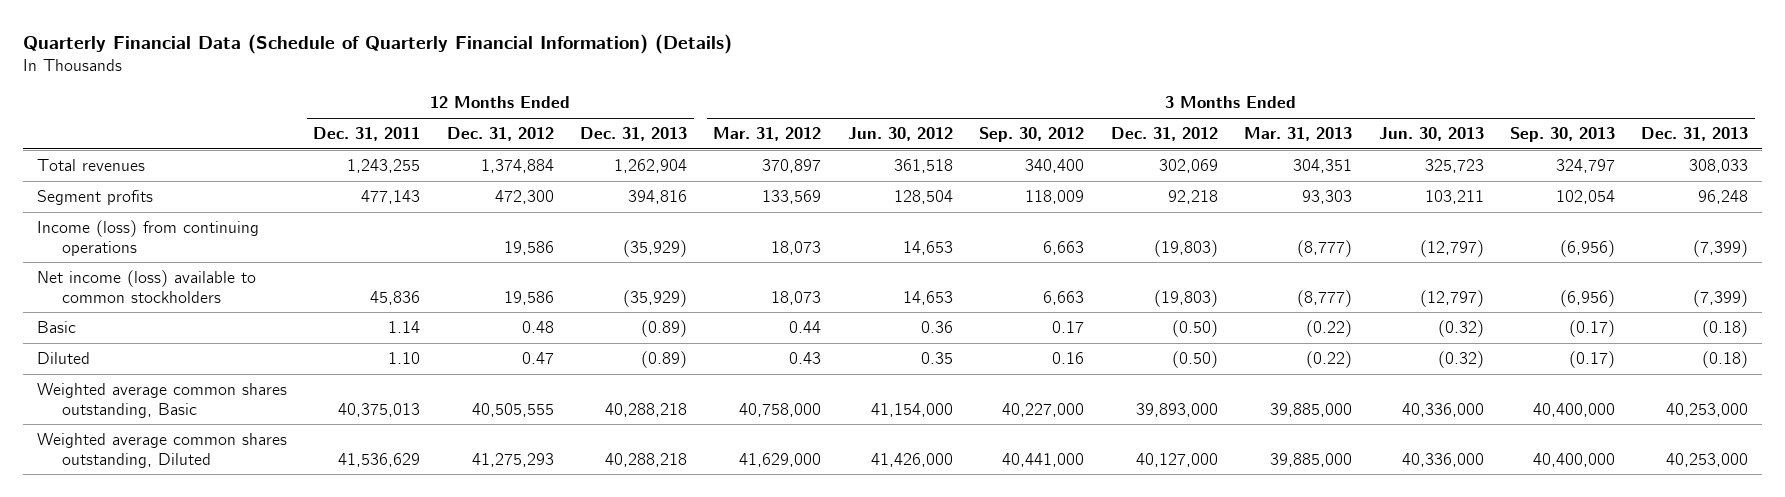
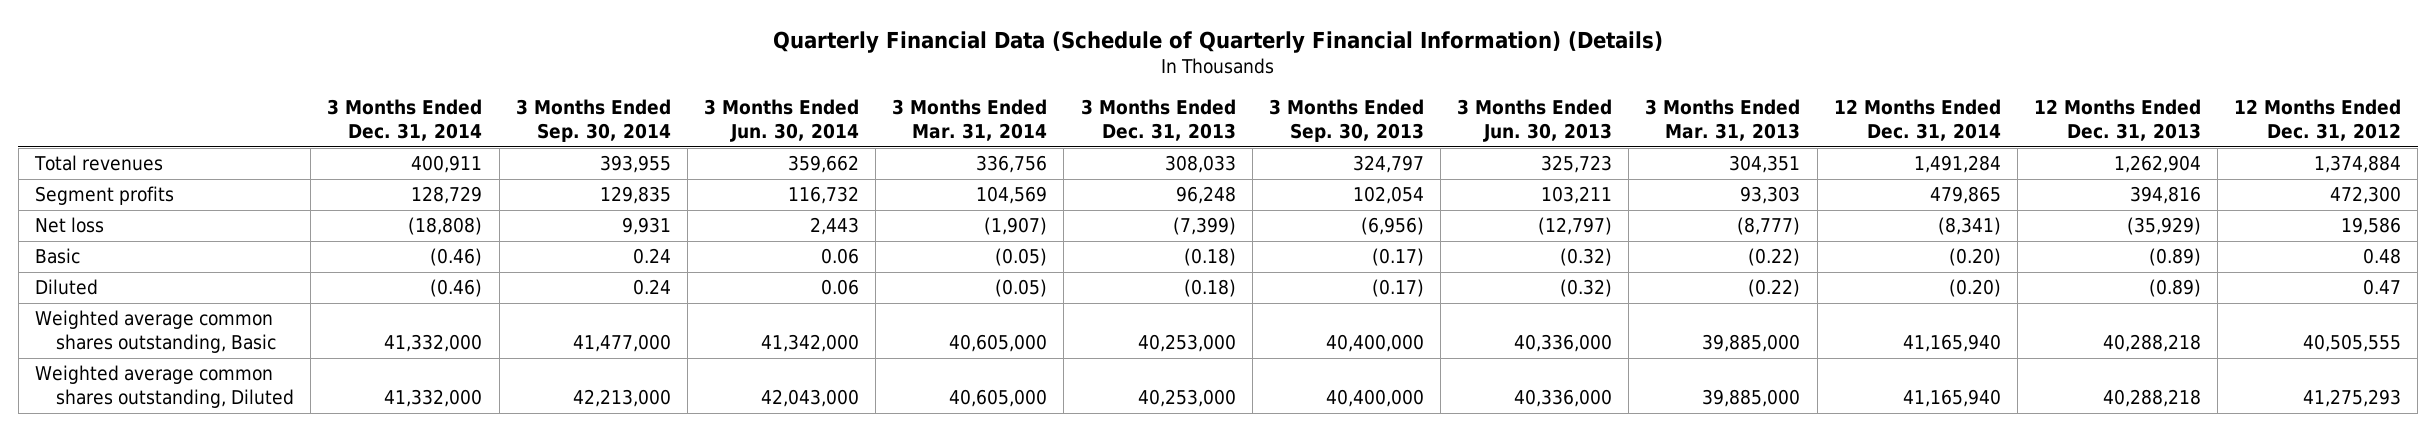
[313,127,421,142] Dec. 31, 2011 -> none
[713,127,822,142] Mar. 31, 2012 -> none
[847,127,953,142] Jun. 30, 2012 -> none
[979,127,1085,143] Sep. 30, 2012 -> none
[1110,127,1218,142] Dec. 31, 2012 -> none
none -> [327,99,483,141] 3 Months Ended Dec. 31, 2014
none -> [515,99,671,142] 3 Months Ended Sep. 30, 2014
none -> [703,99,859,142] 3 Months Ended Jun. 30, 2014
none -> [892,99,1048,141] 3 Months Ended Mar. 31, 2014
none -> [1833,99,2001,141] 12 Months Ended Dec. 31, 2014
[36,220,259,256] Income (loss) from continuing operations -> none
[36,270,256,303] Net income (loss) available to common stockholders -> [35,217,105,234] Net loss

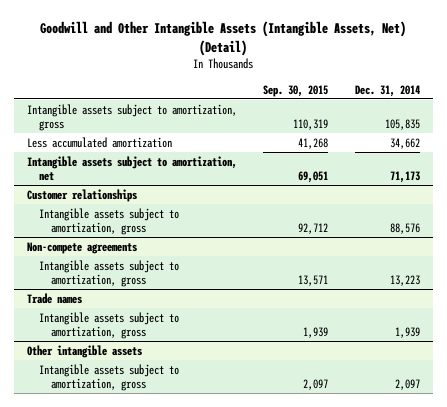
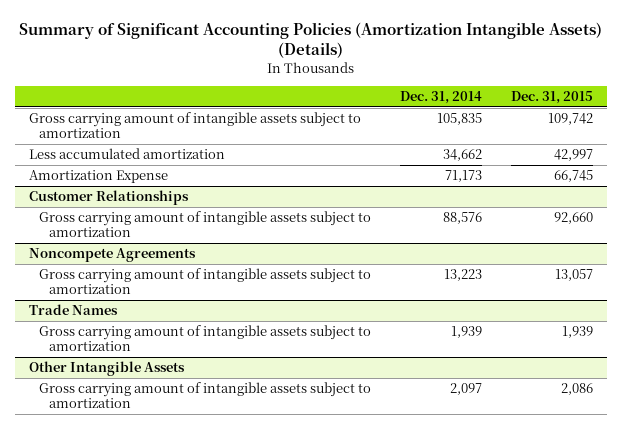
[40,20,407,56] Goodwill and Other Intangible Assets (Intangible Assets, Net) (Detail) -> [18,22,602,59] Summary of Significant Accounting Policies (Amortization Intangible Assets) (Details)
[263,84,329,97] Sep. 30, 2015 -> none
none -> [510,90,593,104] Dec. 31, 2015
[26,103,237,131] Intangible assets subject to amortization, gross -> [29,112,362,139] Gross carrying amount of intangible assets subject to amortization
[26,155,237,181] Intangible assets subject to amortization, net -> [29,170,169,184] Amortization Expense
[26,188,137,202] Customer relationships -> [29,190,190,206] Customer Relationships
[38,207,179,235] Intangible assets subject to amortization, gross -> [39,211,372,238] Gross carrying amount of intangible assets subject to amortization
[26,241,137,254] Non-compete agreements -> [29,248,197,263] Noncompete Agreements
[38,259,179,287] Intangible assets subject to amortization, gross -> [39,268,372,295] Gross carrying amount of intangible assets subject to amortization
[26,292,82,304] Trade names -> [29,304,119,316] Trade Names
[38,311,179,339] Intangible assets subject to amortization, gross -> [39,325,372,352] Gross carrying amount of intangible assets subject to amortization
[26,344,142,358] Other intangible assets -> [29,361,186,377] Other Intangible Assets
[38,363,179,391] Intangible assets subject to amortization, gross -> [39,382,372,409] Gross carrying amount of intangible assets subject to amortization

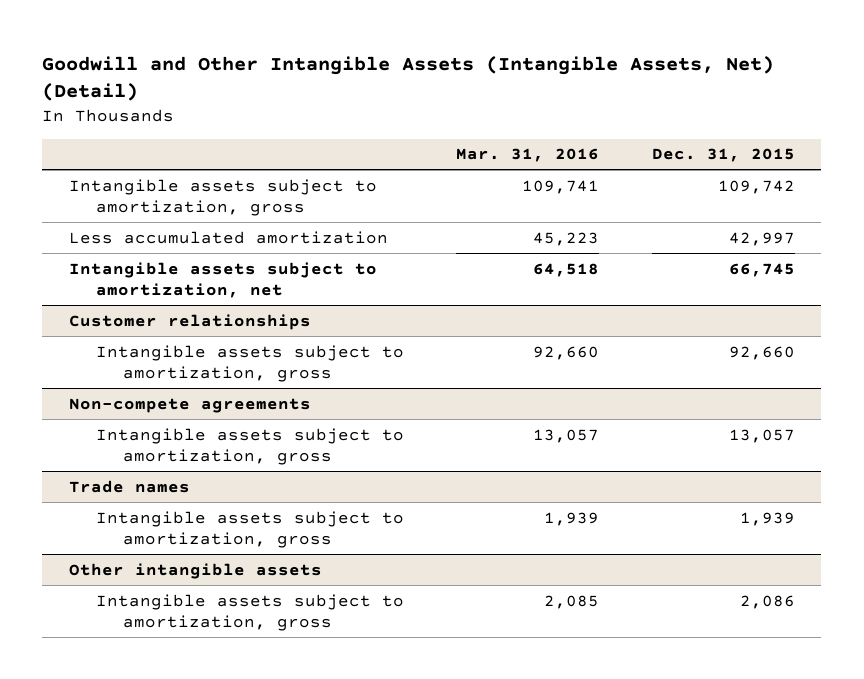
[18,22,602,59] Summary of Significant Accounting Policies (Amortization Intangible Assets) (Details) -> [42,55,775,102] Goodwill and Other Intangible Assets (Intangible Assets, Net) (Detail)
[399,90,482,104] Dec. 31, 2014 -> none
none -> [456,148,600,163] Mar. 31, 2016
[29,112,362,139] Gross carrying amount of intangible assets subject to amortization -> [68,178,377,216] Intangible assets subject to amortization, gross
[29,170,169,184] Amortization Expense -> [68,261,377,298] Intangible assets subject to amortization, net
[29,190,190,206] Customer Relationships -> [68,313,311,330] Customer relationships
[39,211,372,238] Gross carrying amount of intangible assets subject to amortization -> [95,344,404,382] Intangible assets subject to amortization, gross
[29,248,197,263] Noncompete Agreements -> [68,397,311,413] Non-compete agreements
[39,268,372,295] Gross carrying amount of intangible assets subject to amortization -> [95,427,404,465] Intangible assets subject to amortization, gross
[29,304,119,316] Trade Names -> [68,479,190,493] Trade names
[39,325,372,352] Gross carrying amount of intangible assets subject to amortization -> [95,510,404,548] Intangible assets subject to amortization, gross
[29,361,186,377] Other Intangible Assets -> [68,562,322,579] Other intangible assets
[39,382,372,409] Gross carrying amount of intangible assets subject to amortization -> [95,593,404,631] Intangible assets subject to amortization, gross

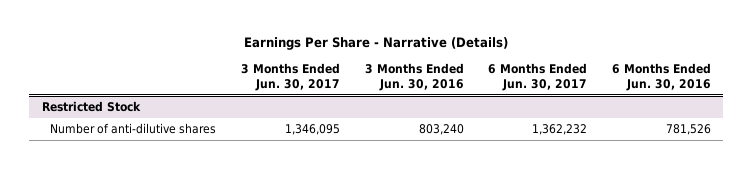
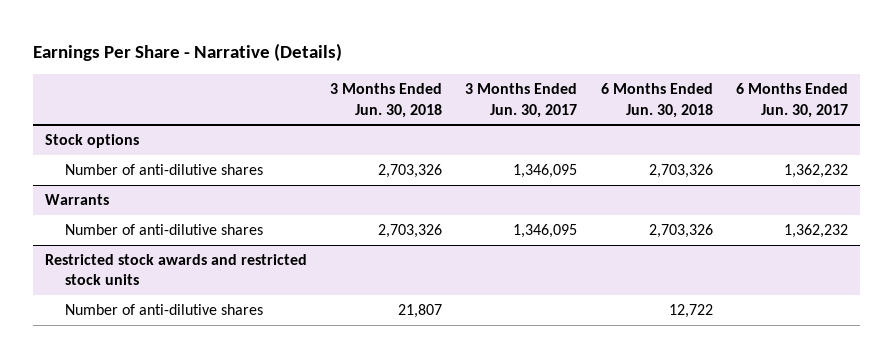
[364,63,464,91] 3 Months Ended Jun. 30, 2016 -> none
[611,63,711,91] 6 Months Ended Jun. 30, 2016 -> none
none -> [330,83,443,118] 3 Months Ended Jun. 30, 2018
none -> [600,83,713,118] 6 Months Ended Jun. 30, 2018
[41,101,141,113] Restricted Stock -> none
none -> [44,134,139,149] Stock options
none -> [44,194,109,206] Warrants
none -> [65,224,264,236] Number of anti-dilutive shares
none -> [44,254,307,286] Restricted stock awards and restricted stock units
none -> [65,304,264,316] Number of anti-dilutive shares

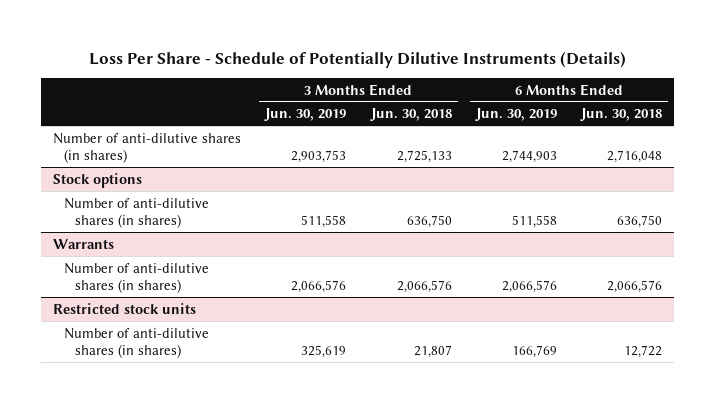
[33,42,343,61] Earnings Per Share - Narrative (Details) -> [88,50,626,68] Loss Per Share - Schedule of Potentially Dilutive Instruments (Details)
[465,83,578,118] 3 Months Ended Jun. 30, 2017 -> none
[736,83,849,118] 6 Months Ended Jun. 30, 2017 -> none
none -> [264,108,347,122] Jun. 30, 2019
none -> [474,108,557,122] Jun. 30, 2019
none -> [52,132,241,163] Number of anti-dilutive shares (in shares)
[65,164,264,176] Number of anti-dilutive shares -> [63,197,209,228] Number of anti-dilutive shares (in shares)
[378,164,443,179] 2,703,326 -> [406,214,452,228] 636,750
[648,164,713,179] 2,703,326 -> [617,214,663,228] 636,750
[65,224,264,236] Number of anti-dilutive shares -> [63,262,209,293] Number of anti-dilutive shares (in shares)
[378,224,443,239] 2,703,326 -> [396,279,452,293] 2,066,576
[648,224,713,239] 2,703,326 -> [607,279,663,293] 2,066,576
[44,254,307,286] Restricted stock awards and restricted stock units -> [52,302,196,314] Restricted stock units
[65,304,264,316] Number of anti-dilutive shares -> [63,327,209,358] Number of anti-dilutive shares (in shares)

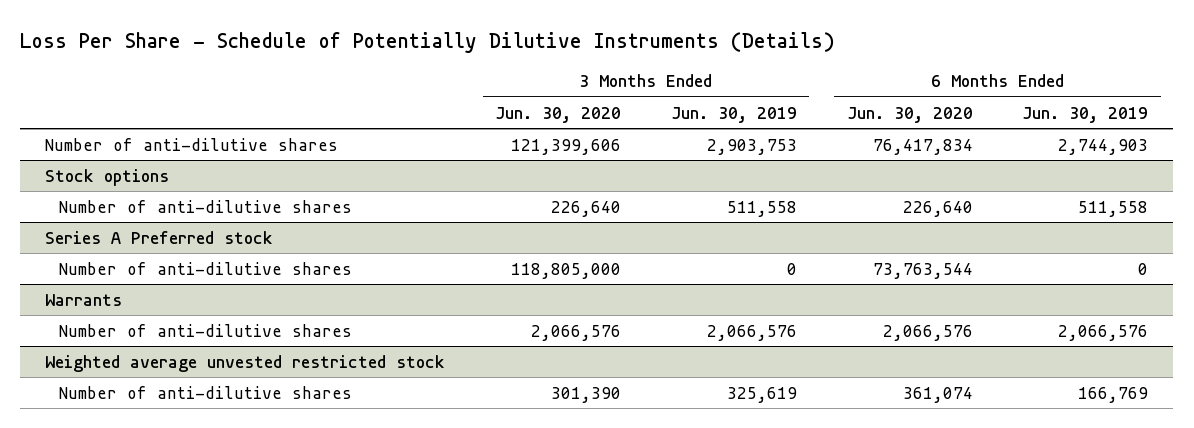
[369,108,452,122] Jun. 30, 2018 -> none
[580,108,663,122] Jun. 30, 2018 -> none
none -> [495,106,622,123] Jun. 30, 2020
none -> [846,106,973,123] Jun. 30, 2020
[52,132,241,163] Number of anti-dilutive shares (in shares) -> [45,137,339,151] Number of anti-dilutive shares
[63,197,209,228] Number of anti-dilutive shares (in shares) -> [58,199,352,213] Number of anti-dilutive shares
none -> [45,230,274,244] Series A Preferred stock
none -> [58,261,352,275] Number of anti-dilutive shares
[63,262,209,293] Number of anti-dilutive shares (in shares) -> [58,323,352,337] Number of anti-dilutive shares
[52,302,196,314] Restricted stock units -> [45,354,446,372] Weighted average unvested restricted stock
[63,327,209,358] Number of anti-dilutive shares (in shares) -> [58,385,352,399] Number of anti-dilutive shares

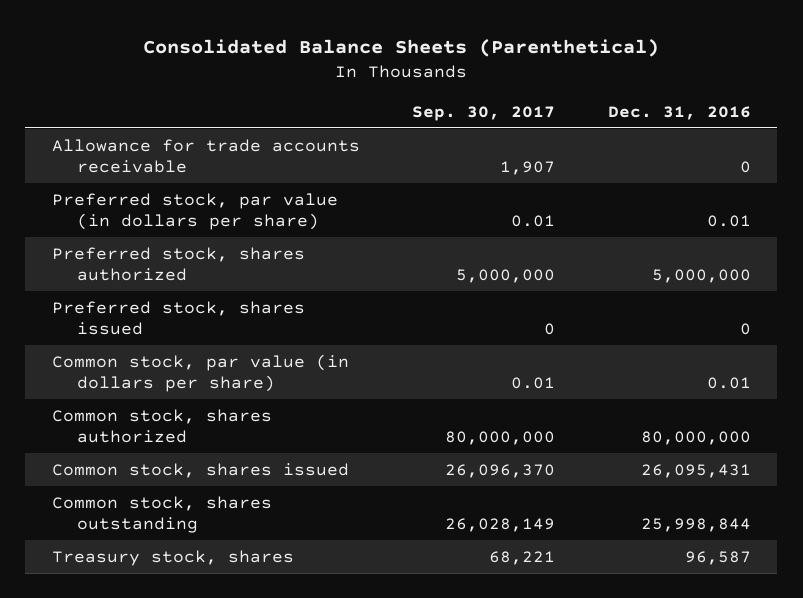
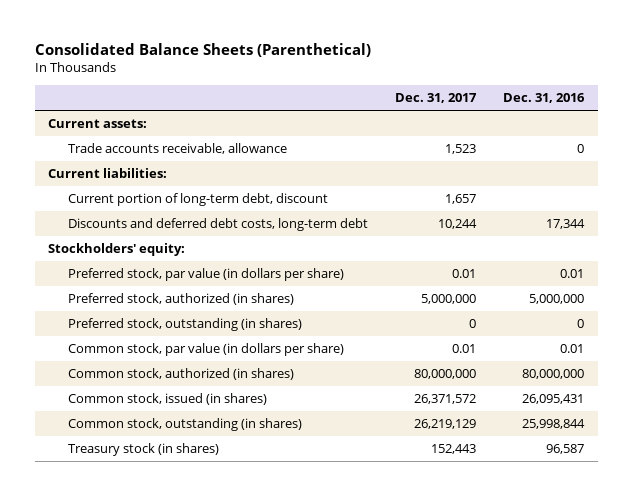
[412,105,556,121] Sep. 30, 2017 -> none
none -> [395,93,478,104] Dec. 31, 2017
none -> [48,118,148,128] Current assets:
[51,138,360,173] Allowance for trade accounts receivable -> [68,142,288,154] Trade accounts receivable, allowance
none -> [48,167,168,178] Current liabilities:
none -> [68,192,329,206] Current portion of long-term debt, discount
none -> [68,217,369,231] Discounts and deferred debt costs, long-term debt
none -> [48,242,186,256] Stockholders' equity:
[51,246,305,281] Preferred stock, shares authorized -> [68,292,295,305] Preferred stock, authorized (in shares)
[51,300,305,335] Preferred stock, shares issued -> [68,317,303,331] Preferred stock, outstanding (in shares)
[51,408,272,443] Common stock, shares authorized -> [68,367,295,380] Common stock, authorized (in shares)
[51,462,349,478] Common stock, shares issued -> [68,392,268,405] Common stock, issued (in shares)
[51,495,272,533] Common stock, shares outstanding -> [68,417,303,431] Common stock, outstanding (in shares)
[51,549,294,566] Treasury stock, shares -> [68,442,220,456] Treasury stock (in shares)

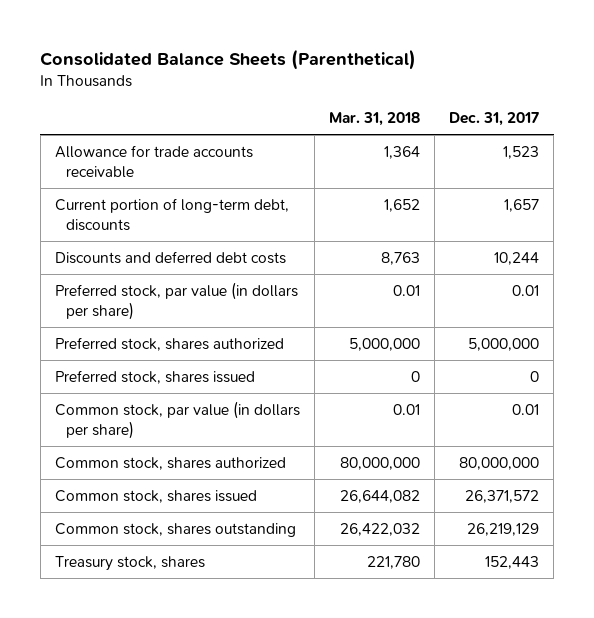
[503,93,586,104] Dec. 31, 2016 -> none
none -> [329,112,421,127] Mar. 31, 2018
[48,118,148,128] Current assets: -> none
[48,167,168,178] Current liabilities: -> none
[48,242,186,256] Stockholders' equity: -> none
[68,142,288,154] Trade accounts receivable, allowance -> [54,144,253,179] Allowance for trade accounts receivable
[68,192,329,206] Current portion of long-term debt, discount -> [54,197,289,232] Current portion of long-term debt, discounts
[68,217,369,231] Discounts and deferred debt costs, long-term debt -> [54,250,286,264] Discounts and deferred debt costs
[68,292,295,305] Preferred stock, authorized (in shares) -> [54,336,284,351] Preferred stock, shares authorized
[68,317,303,331] Preferred stock, outstanding (in shares) -> [54,369,255,384] Preferred stock, shares issued
[68,367,295,380] Common stock, authorized (in shares) -> [54,456,286,470] Common stock, shares authorized
[68,392,268,405] Common stock, issued (in shares) -> [54,489,257,503] Common stock, shares issued
[68,417,303,431] Common stock, outstanding (in shares) -> [54,522,296,537] Common stock, shares outstanding
[68,442,220,456] Treasury stock (in shares) -> [54,555,205,571] Treasury stock, shares

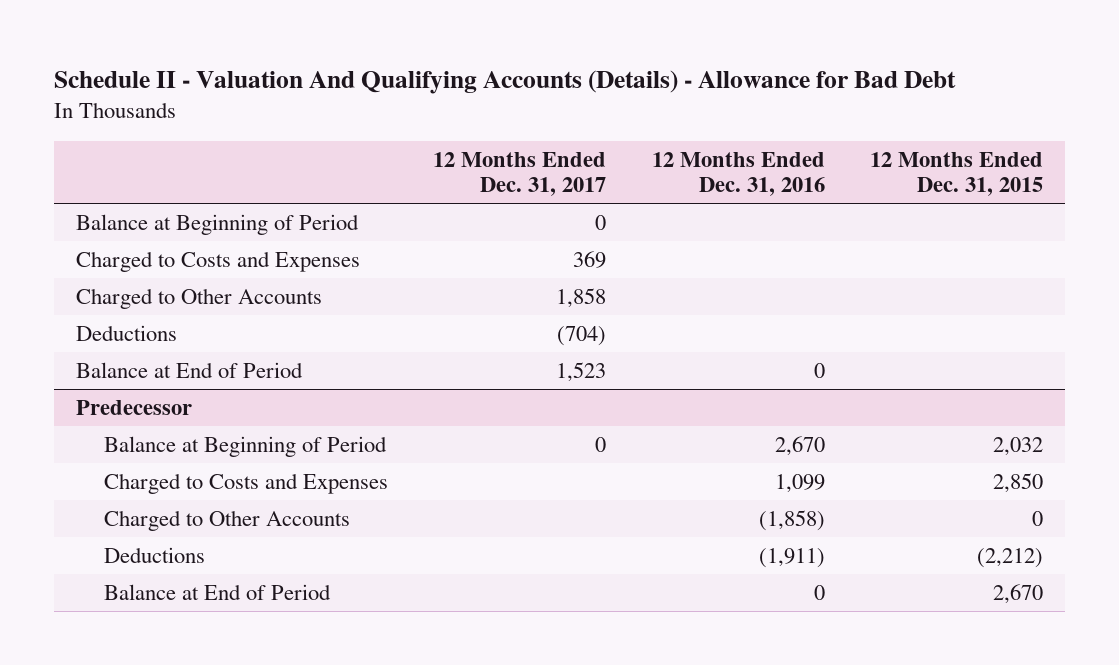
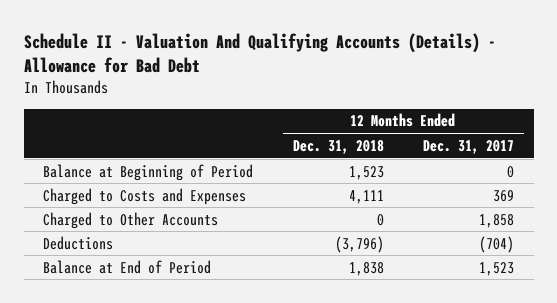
[651,151,825,197] 12 Months Ended Dec. 31, 2016 -> none
[869,151,1043,197] 12 Months Ended Dec. 31, 2015 -> none
none -> [292,139,384,154] Dec. 31, 2018
[76,399,193,415] Predecessor -> none
[104,435,388,457] Balance at Beginning of Period -> none
[104,472,389,494] Charged to Costs and Expenses -> none
[104,509,351,531] Charged to Other Accounts -> none
[104,546,206,563] Deductions -> none
[104,583,332,600] Balance at End of Period -> none

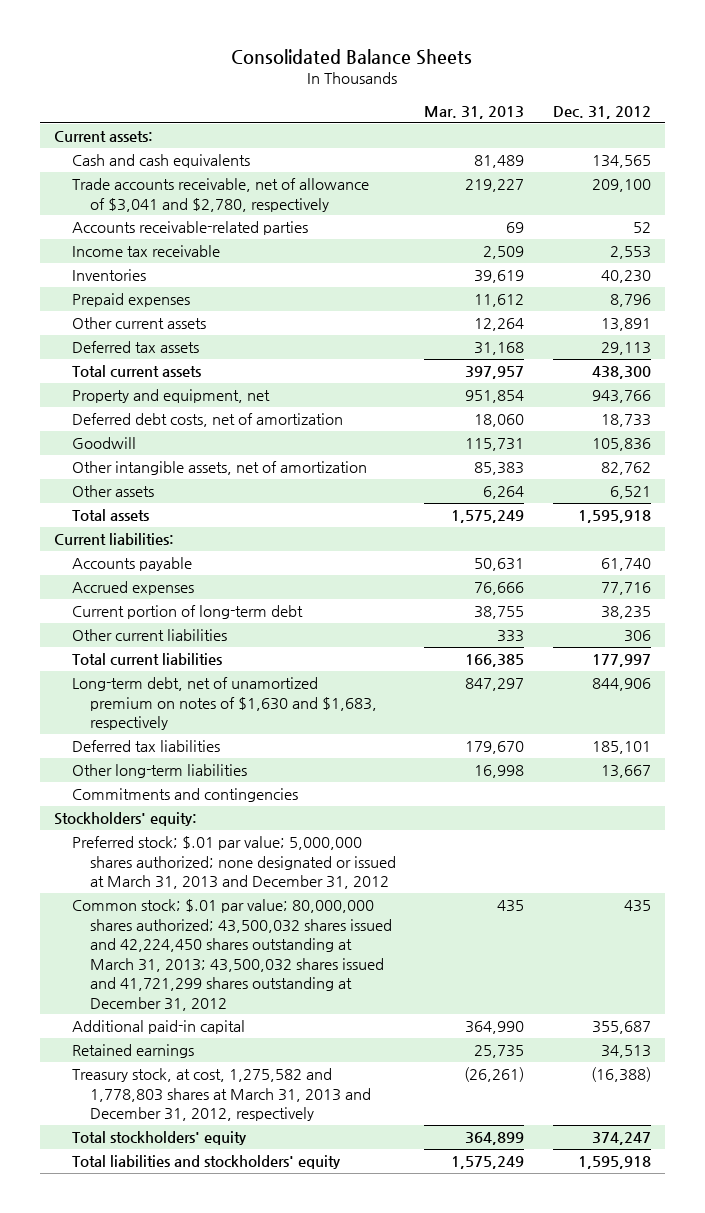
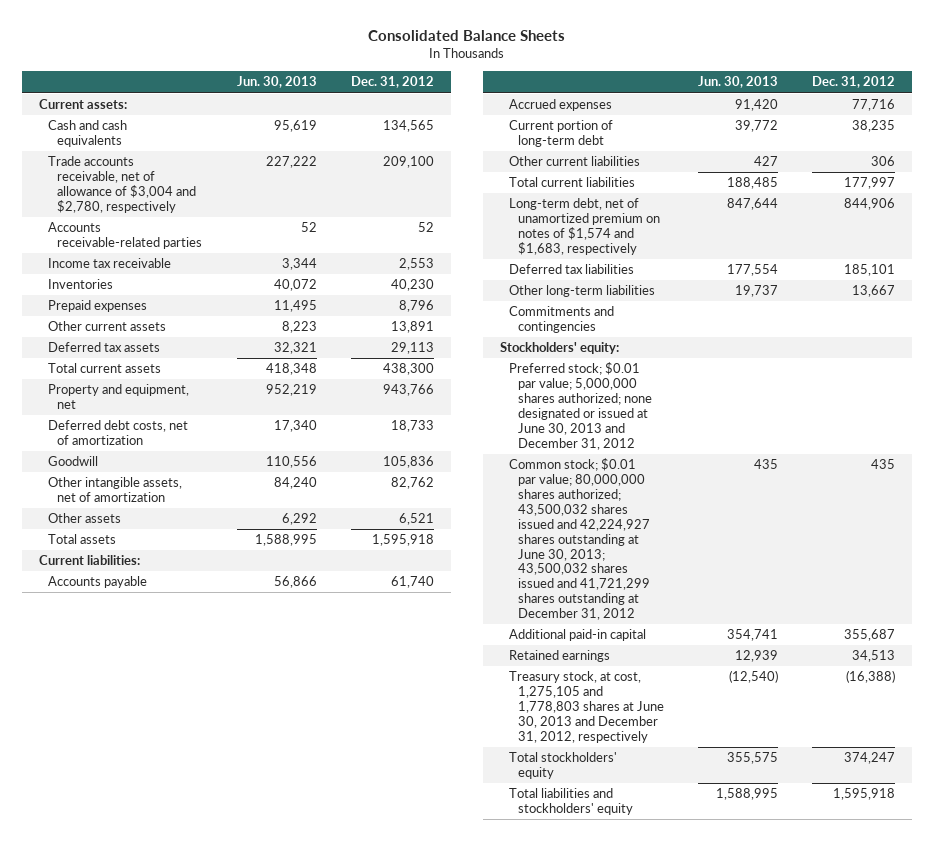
[424,105,525,119] Mar. 31, 2013 -> none
none -> [237,76,318,89] Jun. 30, 2013
[71,178,369,212] Trade accounts receivable, net of allowance of $3,041 and $2,780, respectively -> [48,156,197,213] Trade accounts receivable, net of allowance of $3,004 and $2,780, respectively
[71,677,378,731] Long-term debt, net of unamortized premium on notes of $1,630 and $1,683, respectively -> [508,198,661,255] Long-term debt, net of unamortized premium on notes of $1,574 and $1,683, respectively
[71,836,397,890] Preferred stock; $.01 par value; 5,000,000 shares authorized; none designated or issued at March 31, 2013 and December 31, 2012 -> [508,362,653,450] Preferred stock; $0.01 par value; 5,000,000 shares authorized; none designated or issued at June 30, 2013 and December 31, 2012
[71,899,393,1011] Common stock; $.01 par value; 80,000,000 shares authorized; 43,500,032 shares issued and 42,224,450 shares outstanding at March 31, 2013; 43,500,032 shares issued and 41,721,299 shares outstanding at December 31, 2012 -> [508,458,651,621] Common stock; $0.01 par value; 80,000,000 shares authorized; 43,500,032 shares issued and 42,224,927 shares outstanding at June 30, 2013; 43,500,032 shares issued and 41,721,299 shares outstanding at December 31, 2012
[71,1068,372,1122] Treasury stock, at cost, 1,275,582 and 1,778,803 shares at March 31, 2013 and December 31, 2012, respectively -> [508,671,665,743] Treasury stock, at cost, 1,275,105 and 1,778,803 shares at June 30, 2013 and December 31, 2012, respectively

